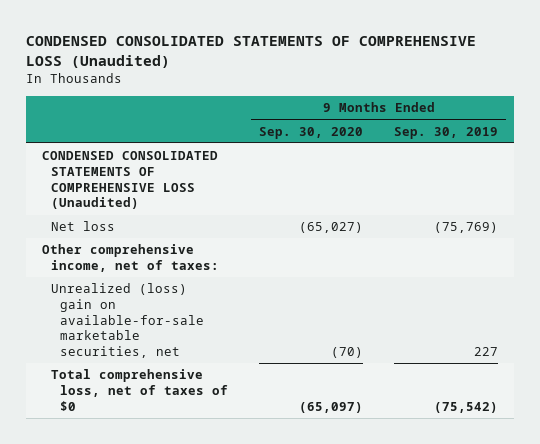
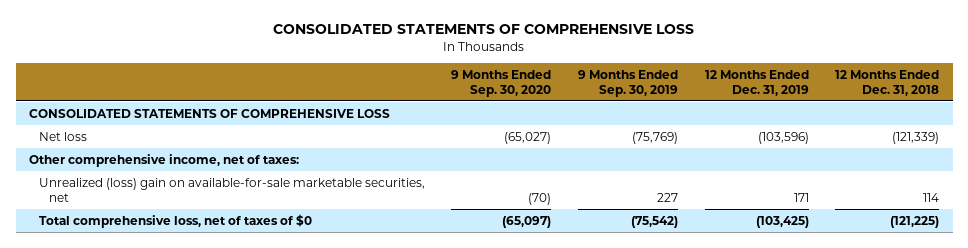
[26,36,477,68] CONDENSED CONSOLIDATED STATEMENTS OF COMPREHENSIVE LOSS (Unaudited) -> [273,24,695,35] CONSOLIDATED STATEMENTS OF COMPREHENSIVE LOSS
none -> [704,69,809,96] 12 Months Ended Dec. 31, 2019
none -> [835,69,940,96] 12 Months Ended Dec. 31, 2018
[41,151,218,210] CONDENSED CONSOLIDATED STATEMENTS OF COMPREHENSIVE LOSS (Unaudited) -> [28,108,390,118] CONSOLIDATED STATEMENTS OF COMPREHENSIVE LOSS

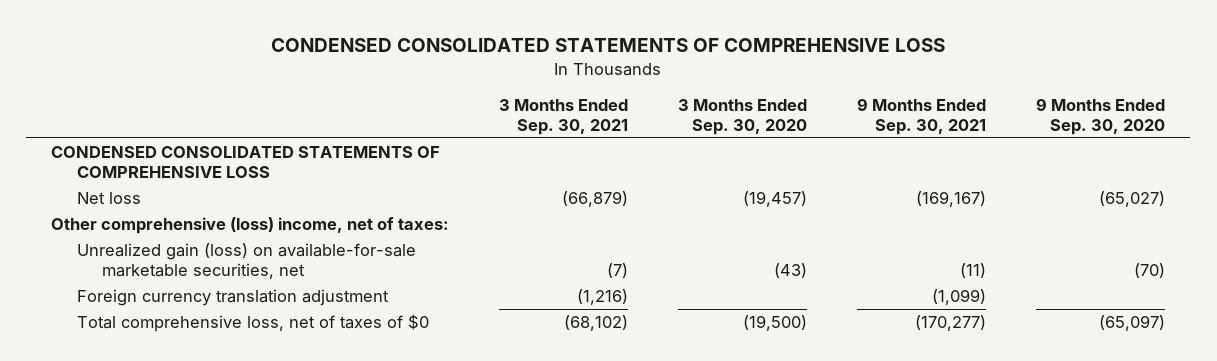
[273,24,695,35] CONSOLIDATED STATEMENTS OF COMPREHENSIVE LOSS -> [271,38,946,53] CONDENSED CONSOLIDATED STATEMENTS OF COMPREHENSIVE LOSS
[577,69,678,97] 9 Months Ended Sep. 30, 2019 -> none
[704,69,809,96] 12 Months Ended Dec. 31, 2019 -> none
[835,69,940,96] 12 Months Ended Dec. 31, 2018 -> none
none -> [499,98,629,135] 3 Months Ended Sep. 30, 2021
none -> [678,98,808,135] 3 Months Ended Sep. 30, 2020
none -> [857,97,987,135] 9 Months Ended Sep. 30, 2021
[28,108,390,118] CONSOLIDATED STATEMENTS OF COMPREHENSIVE LOSS -> [51,146,441,179] CONDENSED CONSOLIDATED STATEMENTS OF COMPREHENSIVE LOSS
[28,153,299,167] Other comprehensive income, net of taxes: -> [51,217,450,235] Other comprehensive (loss) income, net of taxes:
[38,177,425,202] Unrealized (loss) gain on available-for-sale marketable securities, net -> [76,243,416,280] Unrealized gain (loss) on available-for-sale marketable securities, net
none -> [76,289,389,307] Foreign currency translation adjustment

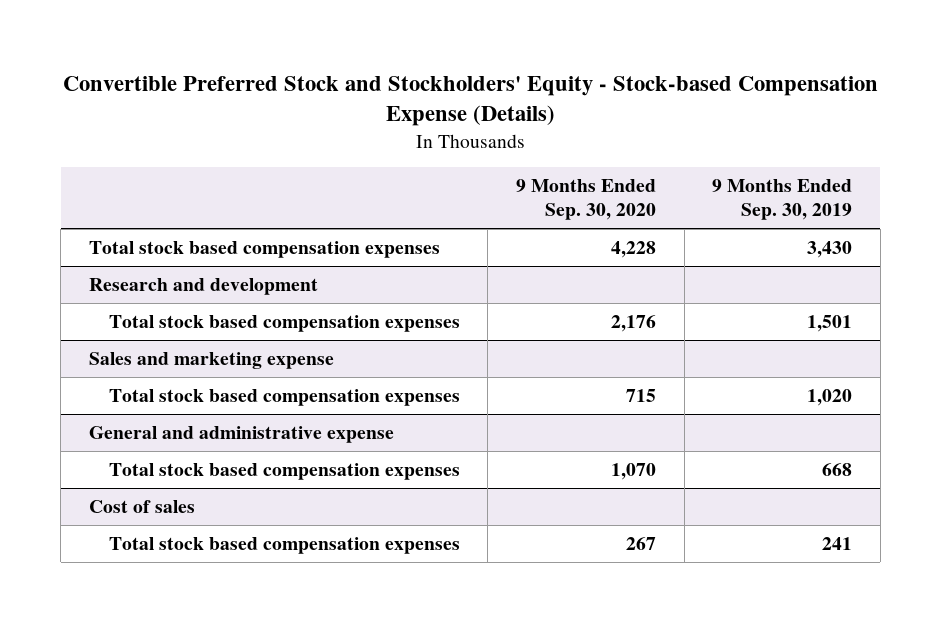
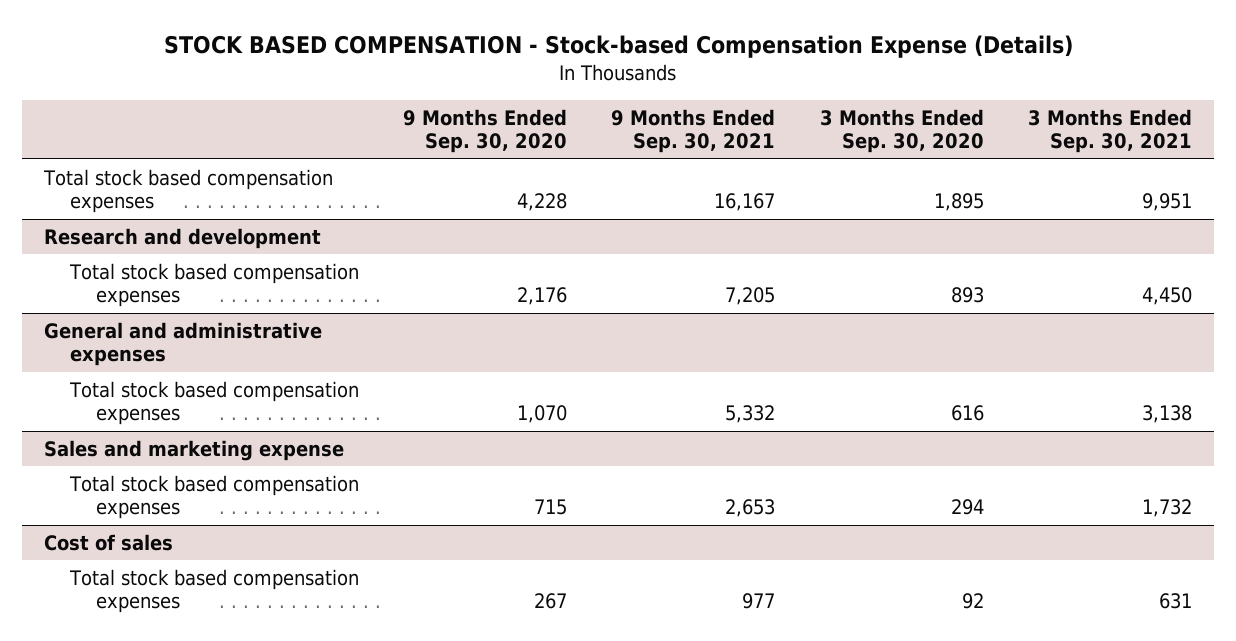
[62,76,878,127] Convertible Preferred Stock and Stockholders' Equity - Stock-based Compensation Expense (Details) -> [163,34,1073,58] STOCK BASED COMPENSATION - Stock-based Compensation Expense (Details)
[712,178,853,221] 9 Months Ended Sep. 30, 2019 -> none
none -> [611,109,776,154] 9 Months Ended Sep. 30, 2021
none -> [819,109,984,154] 3 Months Ended Sep. 30, 2020
none -> [1027,109,1192,154] 3 Months Ended Sep. 30, 2021
none -> [43,321,322,367] General and administrative expenses
none -> [69,380,360,426] Total stock based compensation expenses
[89,425,395,443] General and administrative expense -> none
[108,462,460,480] Total stock based compensation expenses -> none

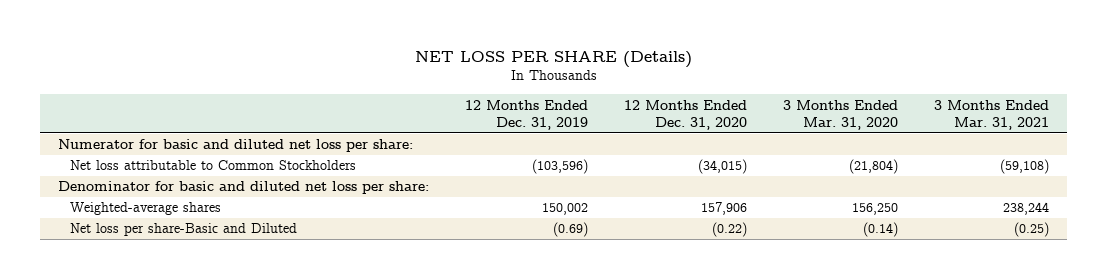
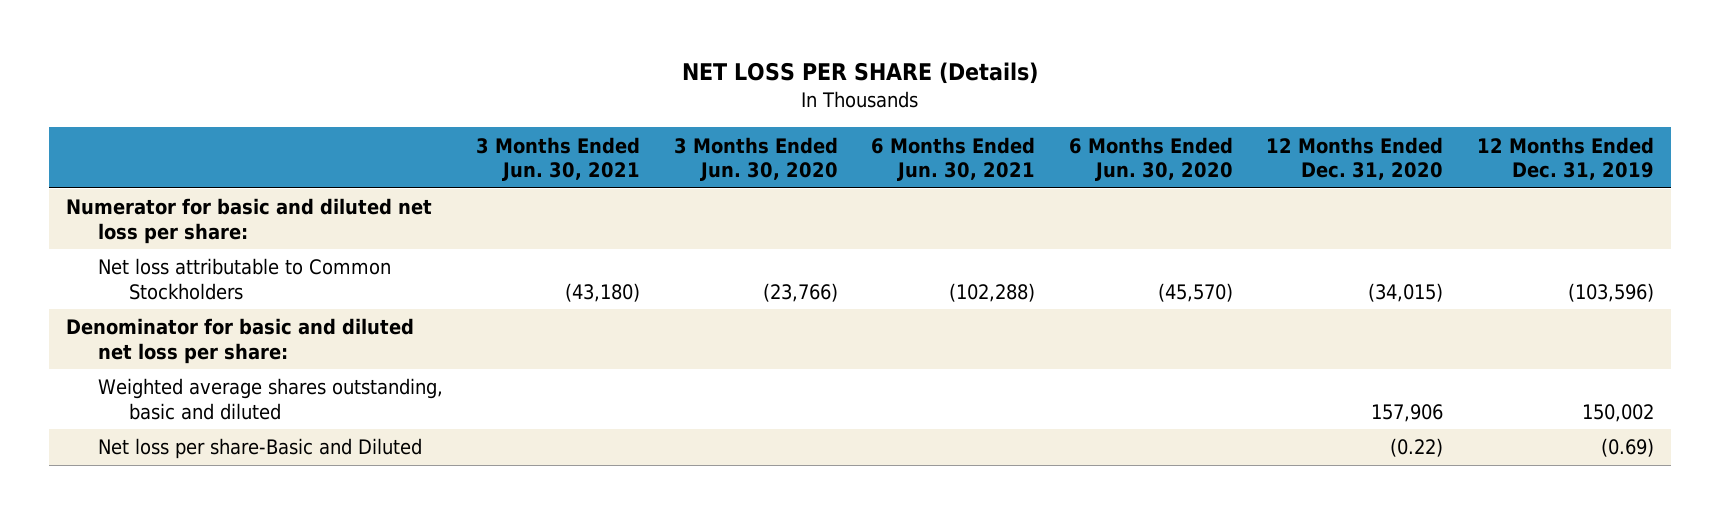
[783,99,899,130] 3 Months Ended Mar. 31, 2020 -> none
[934,99,1050,130] 3 Months Ended Mar. 31, 2021 -> none
none -> [476,136,641,182] 3 Months Ended Jun. 30, 2021
none -> [673,136,838,182] 3 Months Ended Jun. 30, 2020
none -> [871,136,1036,182] 6 Months Ended Jun. 30, 2021
none -> [1068,136,1233,182] 6 Months Ended Jun. 30, 2020
[70,202,222,216] Weighted-average shares -> [97,378,443,420] Weighted average shares outstanding, basic and diluted

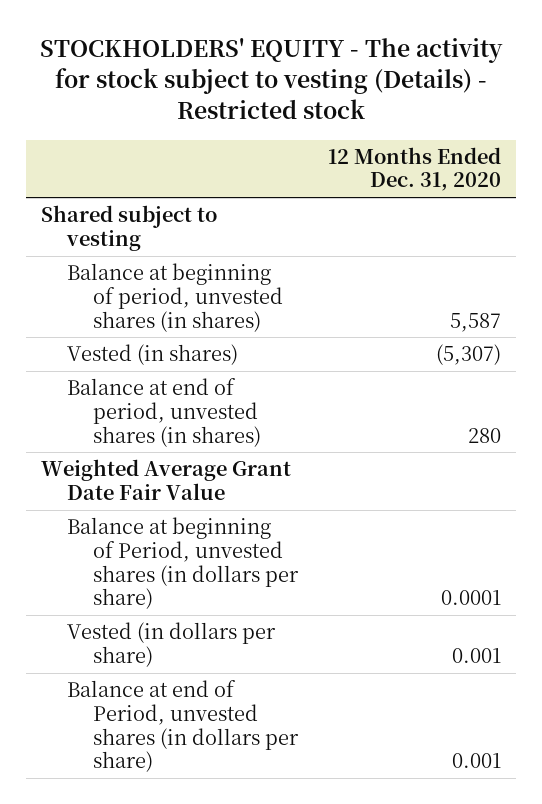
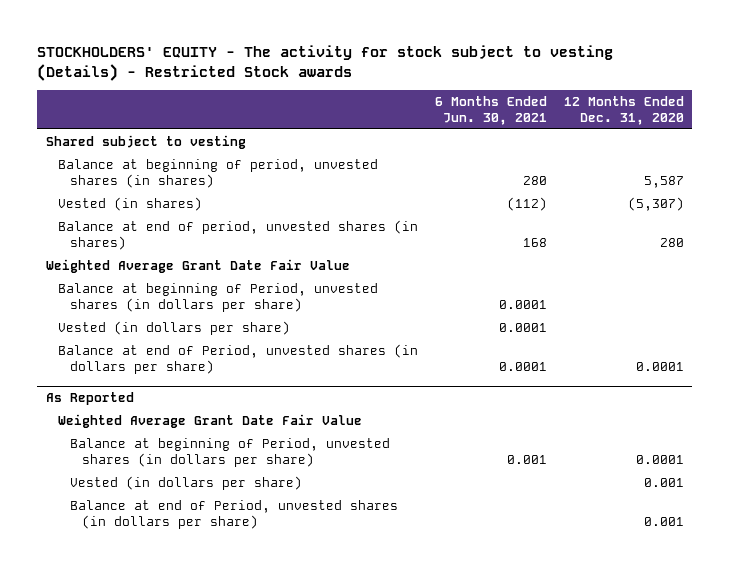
[40,38,504,120] STOCKHOLDERS' EQUITY - The activity for stock subject to vesting (Details) - Restricted stock -> [37,45,614,81] STOCKHOLDERS' EQUITY - The activity for stock subject to vesting (Details) - Restricted Stock awards
none -> [434,95,547,125] 6 Months Ended Jun. 30, 2021
none -> [57,282,378,313] Balance at beginning of Period, unvested shares (in dollars per share)
none -> [57,320,290,335] Vested (in dollars per share)
none -> [57,343,418,375] Balance at end of Period, unvested shares (in dollars per share)
none -> [45,391,134,405] As Reported
none -> [57,413,362,428] Weighted Average Grant Date Fair Value

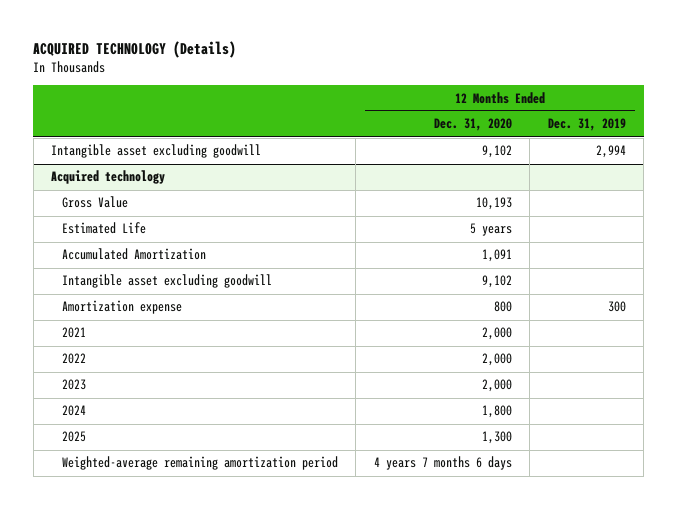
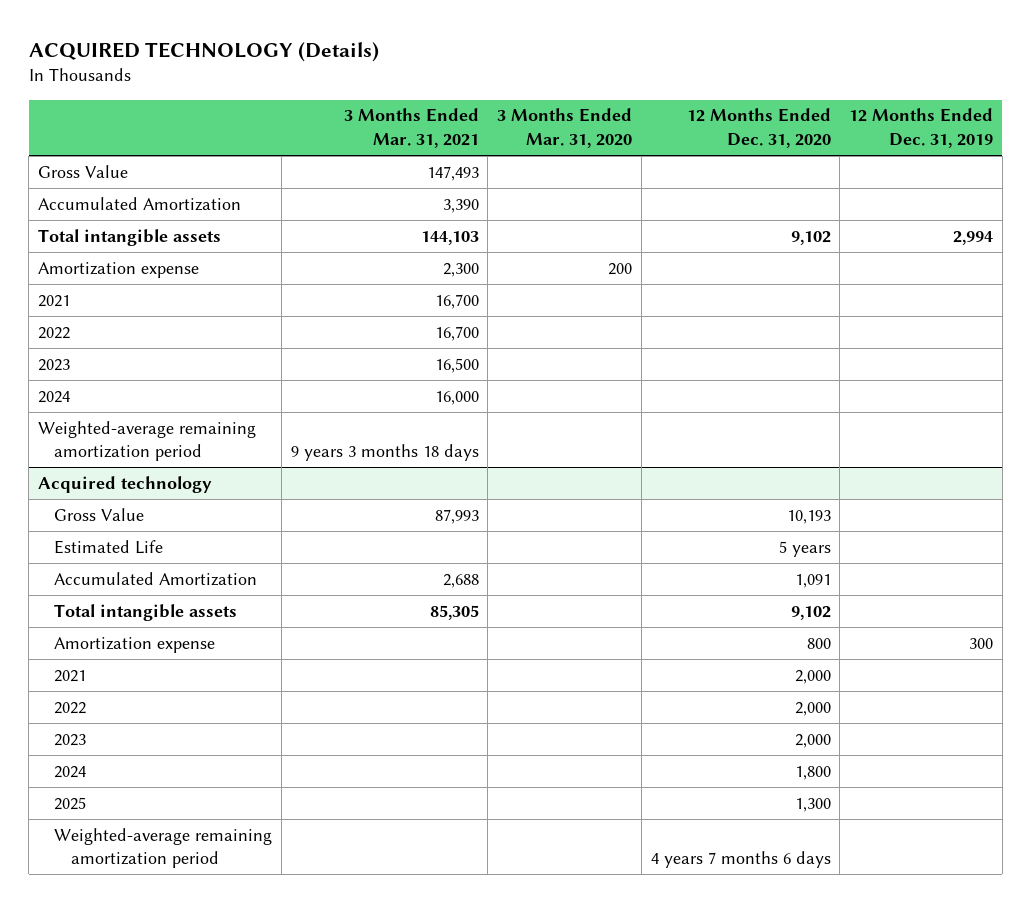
none -> [343,108,479,149] 3 Months Ended Mar. 31, 2021
none -> [497,108,633,149] 3 Months Ended Mar. 31, 2020
none -> [37,164,128,178] Gross Value
none -> [37,196,241,211] Accumulated Amortization
[51,144,262,159] Intangible asset excluding goodwill -> [37,228,221,246] Total intangible assets
none -> [37,261,199,278] Amortization expense
none -> [37,294,70,307] 2021
none -> [37,326,70,339] 2022
none -> [37,358,70,371] 2023
none -> [37,390,70,403] 2024
none -> [37,420,256,462] Weighted-average remaining amortization period
[61,274,272,289] Intangible asset excluding goodwill -> [54,603,238,621] Total intangible assets

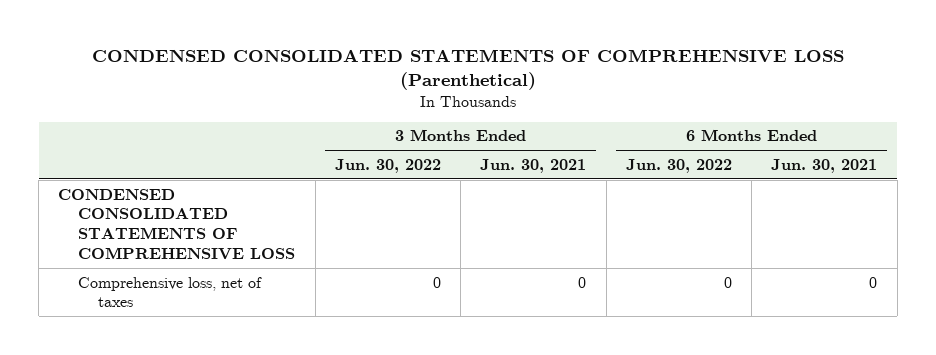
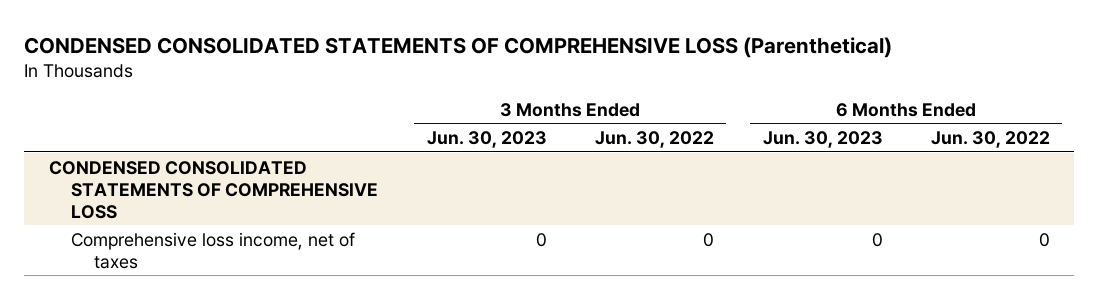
[480,158,587,173] Jun. 30, 2021 -> none
[771,158,878,173] Jun. 30, 2021 -> none
none -> [426,131,547,149] Jun. 30, 2023
none -> [762,131,883,149] Jun. 30, 2023
[78,276,263,308] Comprehensive loss, net of taxes -> [71,231,356,269] Comprehensive loss income, net of taxes

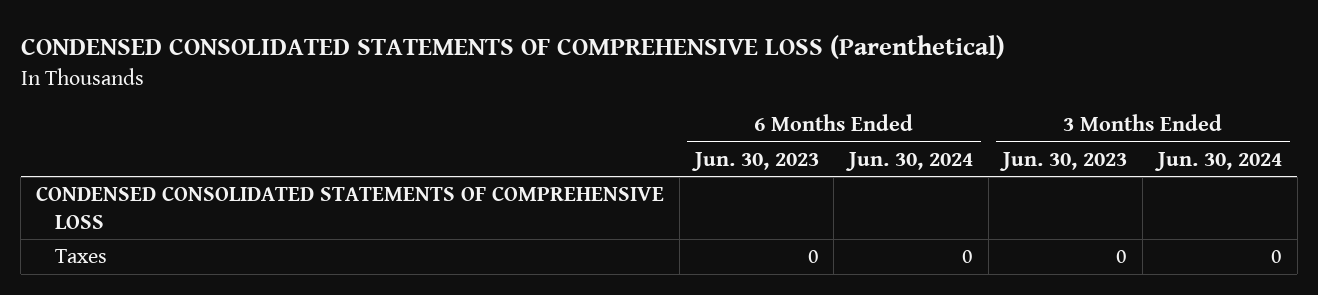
[595,131,715,149] Jun. 30, 2022 -> none
[930,131,1050,149] Jun. 30, 2022 -> none
none -> [845,151,974,171] Jun. 30, 2024
none -> [1153,151,1282,171] Jun. 30, 2024
[71,231,356,269] Comprehensive loss income, net of taxes -> [55,249,108,264] Taxes

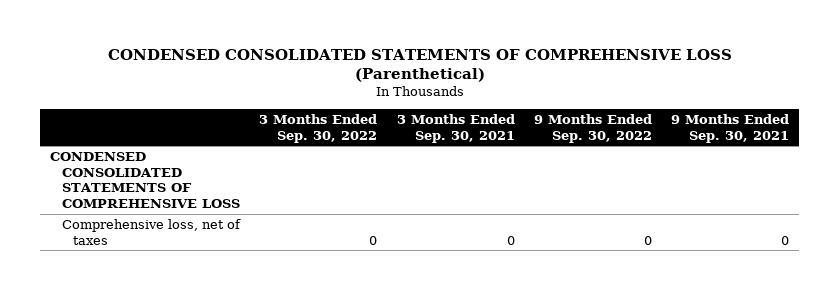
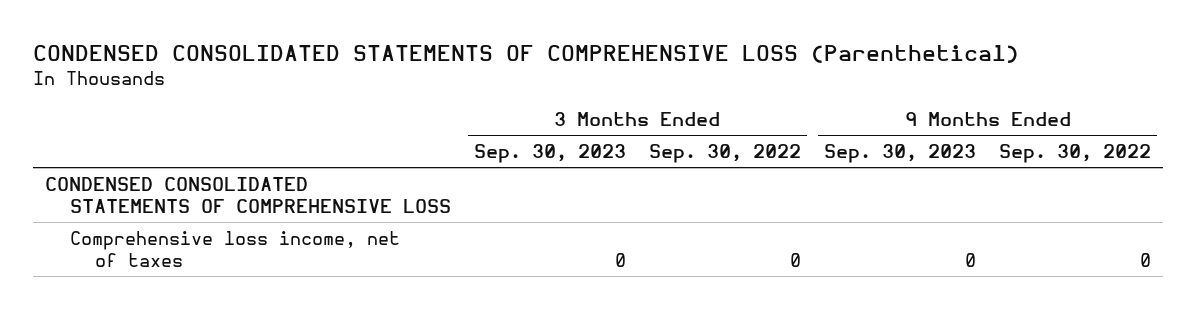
[396,113,515,143] 3 Months Ended Sep. 30, 2021 -> none
[671,113,790,143] 9 Months Ended Sep. 30, 2021 -> none
none -> [473,144,626,164] Sep. 30, 2023
none -> [824,144,977,164] Sep. 30, 2023
[61,218,241,245] Comprehensive loss, net of taxes -> [69,230,400,267] Comprehensive loss income, net of taxes

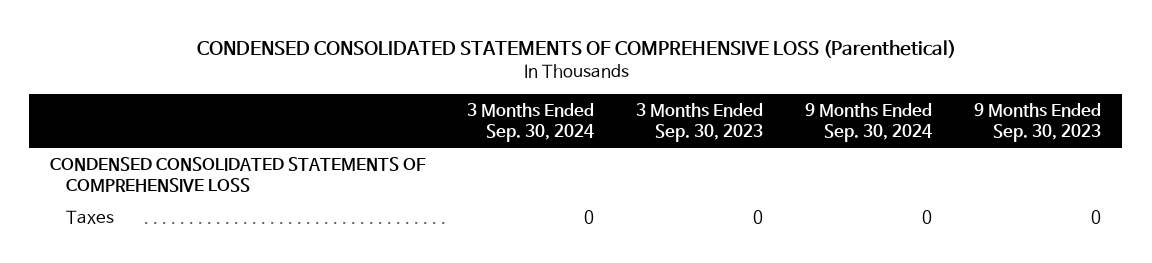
[648,144,801,164] Sep. 30, 2022 -> none
[999,144,1152,164] Sep. 30, 2022 -> none
none -> [467,103,595,142] 3 Months Ended Sep. 30, 2024
none -> [805,103,933,142] 9 Months Ended Sep. 30, 2024
[69,230,400,267] Comprehensive loss income, net of taxes -> [65,210,114,225] Taxes

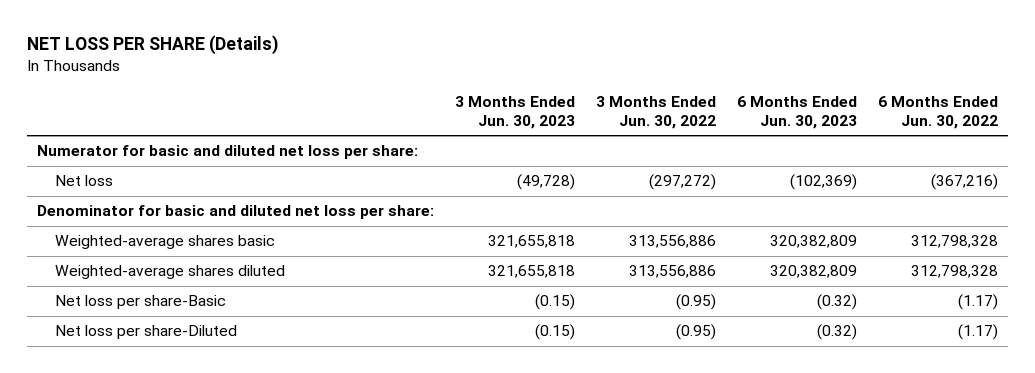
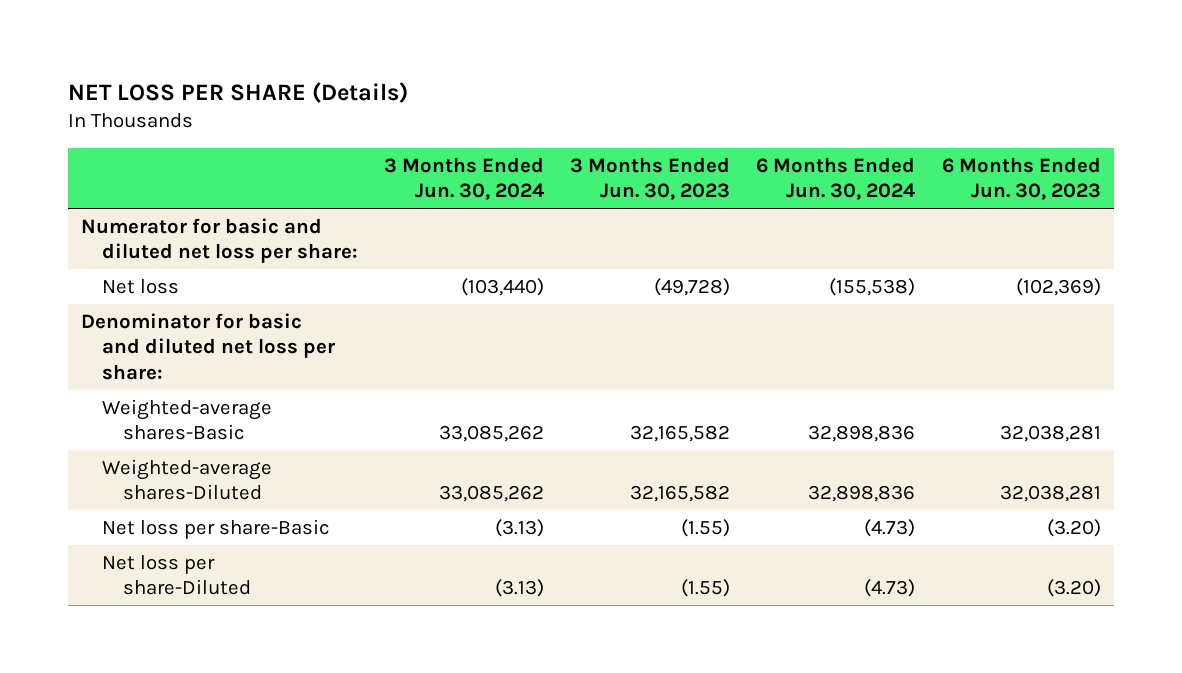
[595,95,716,129] 3 Months Ended Jun. 30, 2022 -> none
[877,95,998,129] 6 Months Ended Jun. 30, 2022 -> none
none -> [384,156,545,201] 3 Months Ended Jun. 30, 2024
none -> [756,156,916,201] 6 Months Ended Jun. 30, 2024
[54,235,275,250] Weighted-average shares basic -> [101,398,272,441] Weighted-average shares-Basic
[487,235,575,249] 321,655,818 -> [630,425,731,443] 32,165,582
[769,235,857,249] 320,382,809 -> [999,425,1101,443] 32,038,281
[54,265,285,280] Weighted-average shares diluted -> [101,458,272,501] Weighted-average shares-Diluted
[487,265,575,279] 321,655,818 -> [630,485,731,503] 32,165,582
[769,265,857,279] 320,382,809 -> [999,485,1101,503] 32,038,281
[534,294,575,311] (0.15) -> [681,518,731,537] (1.55)
[816,294,857,311] (0.32) -> [1046,518,1101,537] (3.20)
[534,324,575,341] (0.15) -> [681,579,731,598] (1.55)
[816,324,857,341] (0.32) -> [1046,579,1101,598] (3.20)

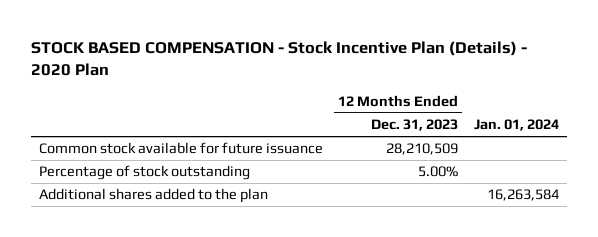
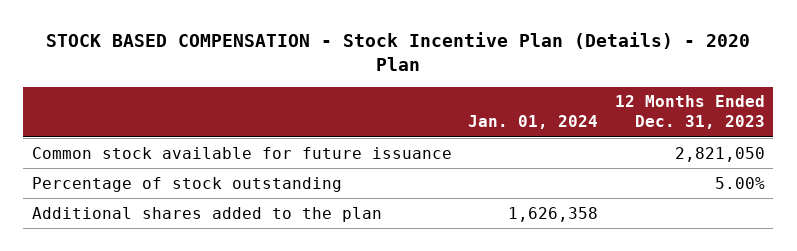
[386,143,459,156] 28,210,509 -> [674,146,765,162] 2,821,050
[486,189,559,202] 16,263,584 -> [508,206,599,222] 1,626,358

